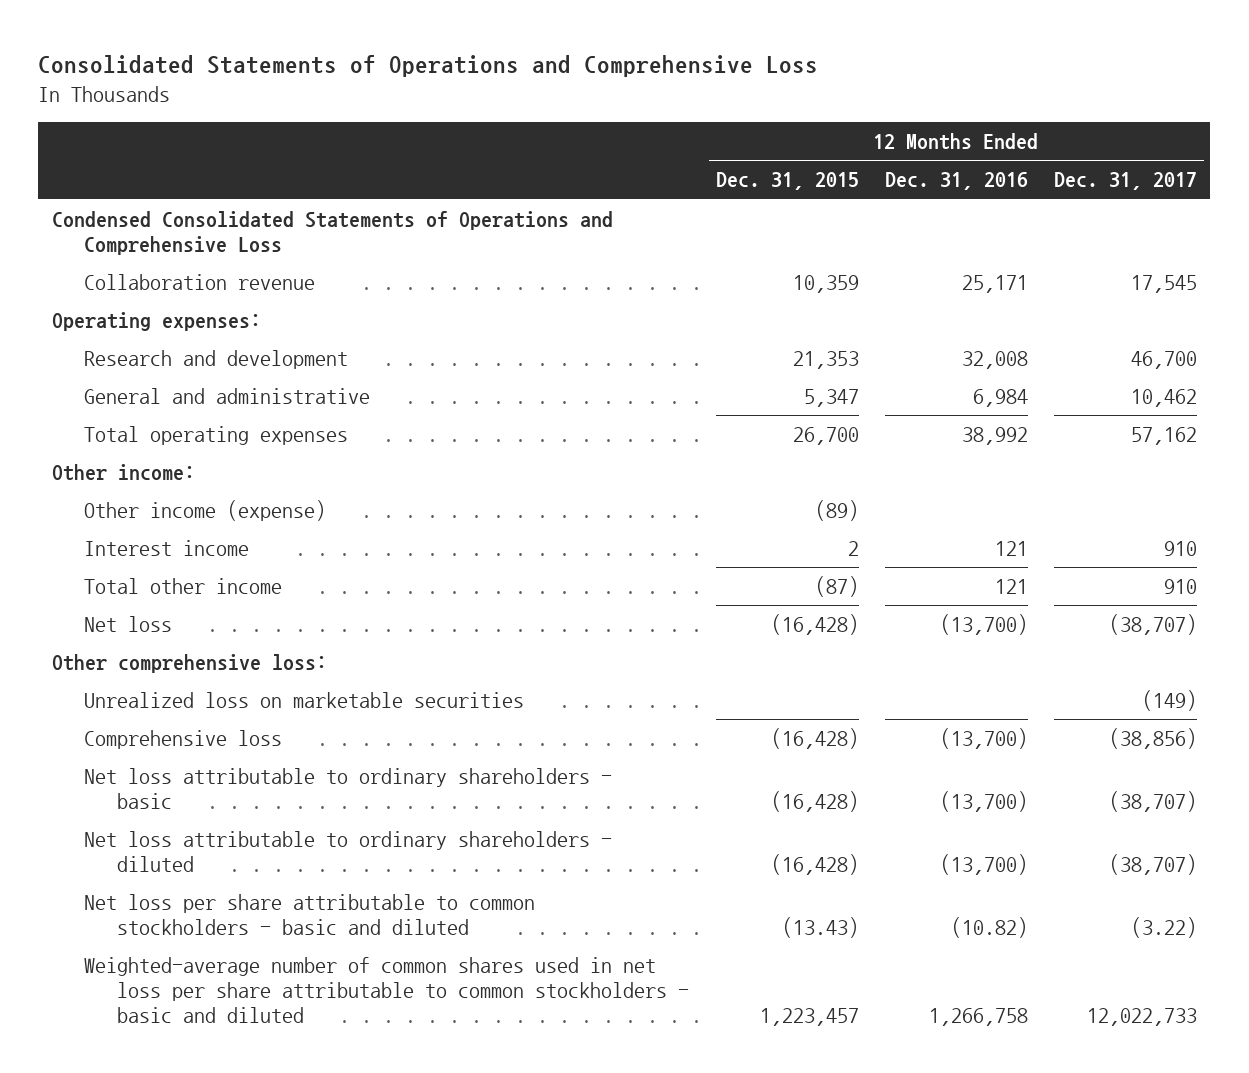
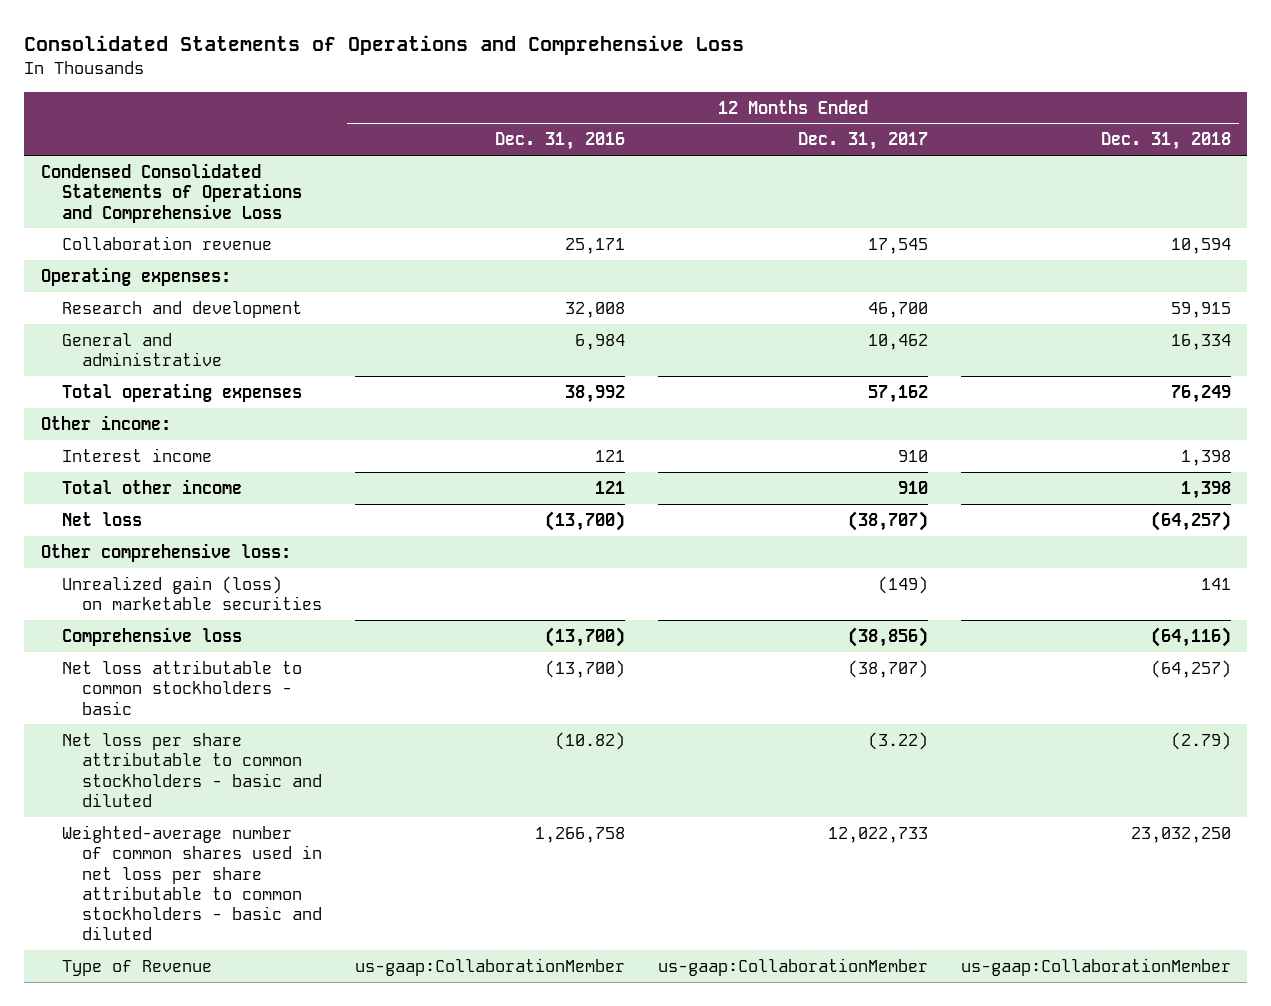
[715,172,859,191] Dec. 31, 2015 -> none
none -> [1100,132,1231,151] Dec. 31, 2018
[84,500,327,522] Other income (expense) -> none
[84,692,525,709] Unrealized loss on marketable securities -> [61,575,323,611] Unrealized gain (loss) on marketable securities
[84,831,613,873] Net loss attributable to ordinary shareholders - diluted -> none
[84,768,613,810] Net loss attributable to ordinary shareholders - basic -> [61,659,302,715] Net loss attributable to common stockholders - basic
none -> [61,959,212,976] Type of Revenue

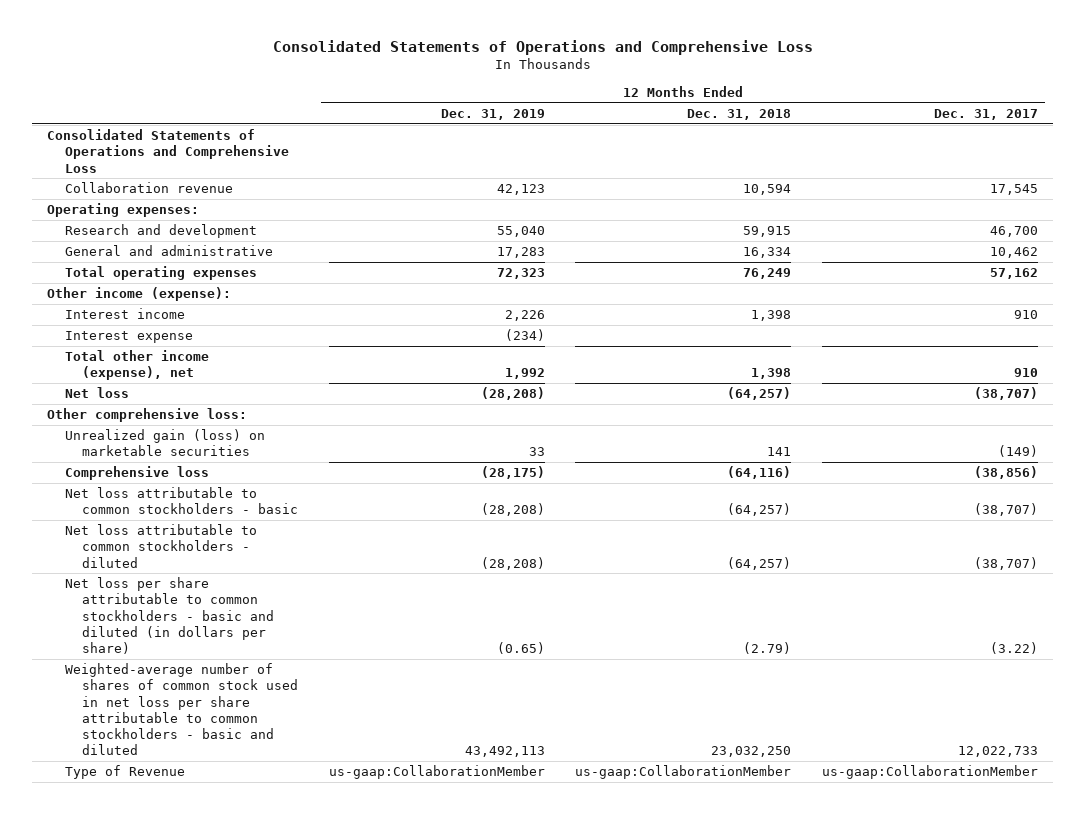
[495,132,626,151] Dec. 31, 2016 -> none
none -> [440,109,545,121] Dec. 31, 2019
[40,162,302,223] Condensed Consolidated Statements of Operations and Comprehensive Loss -> [47,129,289,173] Consolidated Statements of Operations and Comprehensive Loss
[40,414,171,430] Other income: -> [47,287,232,302] Other income (expense):
none -> [64,331,193,344] Interest expense
[61,478,242,494] Total other income -> [64,350,209,381] Total other income (expense), net
none -> [64,524,257,568] Net loss attributable to common stockholders - diluted
[61,732,323,807] Net loss per share attributable to common stockholders - basic and diluted -> [64,577,275,655] Net loss per share attributable to common stockholders - basic and diluted (in dollars per share)
[61,824,323,941] Weighted-average number of common shares used in net loss per share attributable to common stockholders - basic and diluted -> [64,663,299,756] Weighted-average number of shares of common stock used in net loss per share attributable to common stockholders - basic and diluted

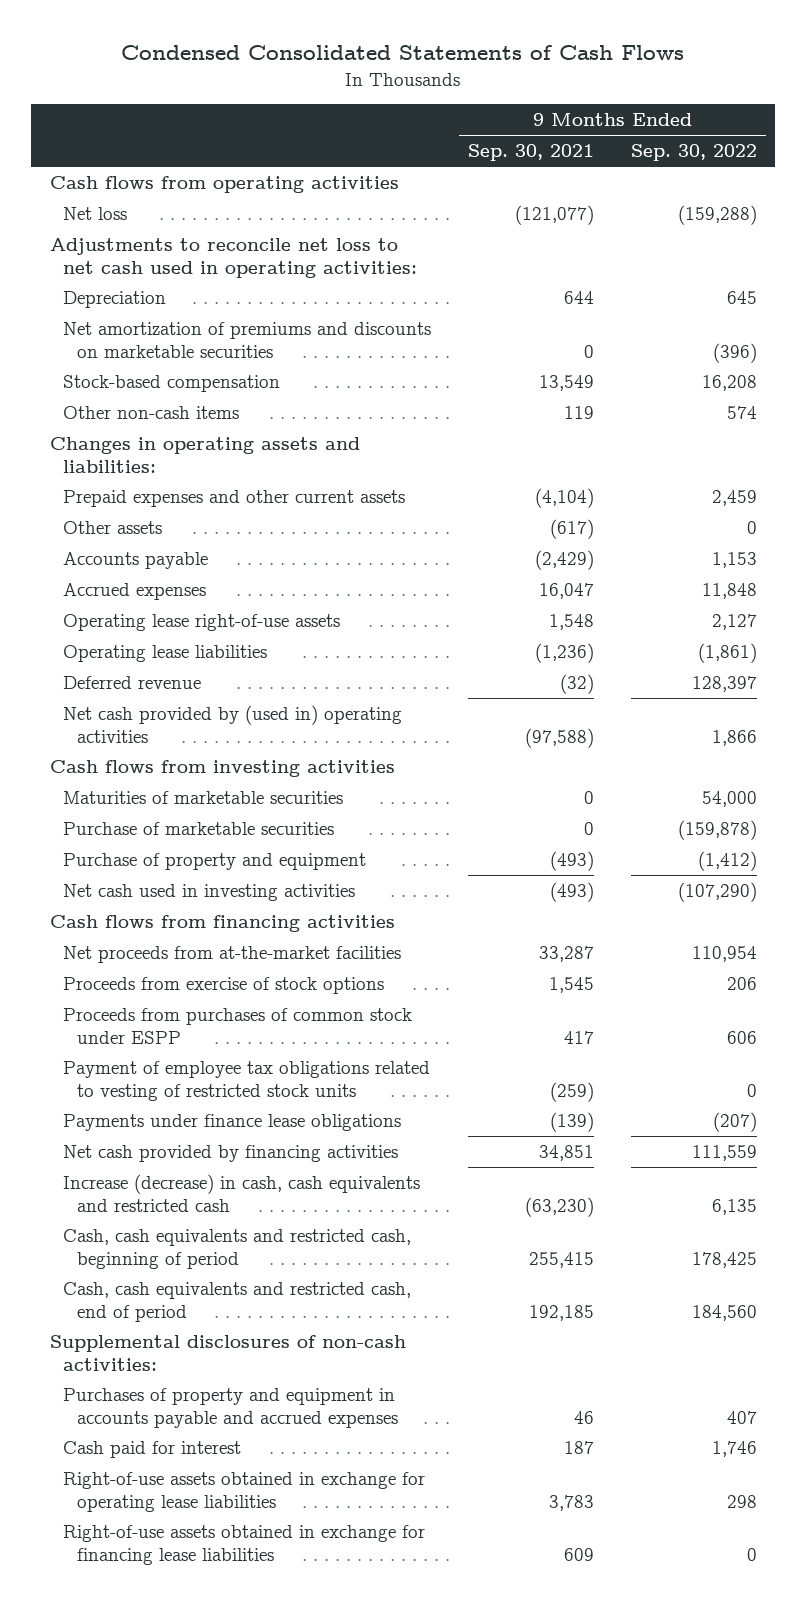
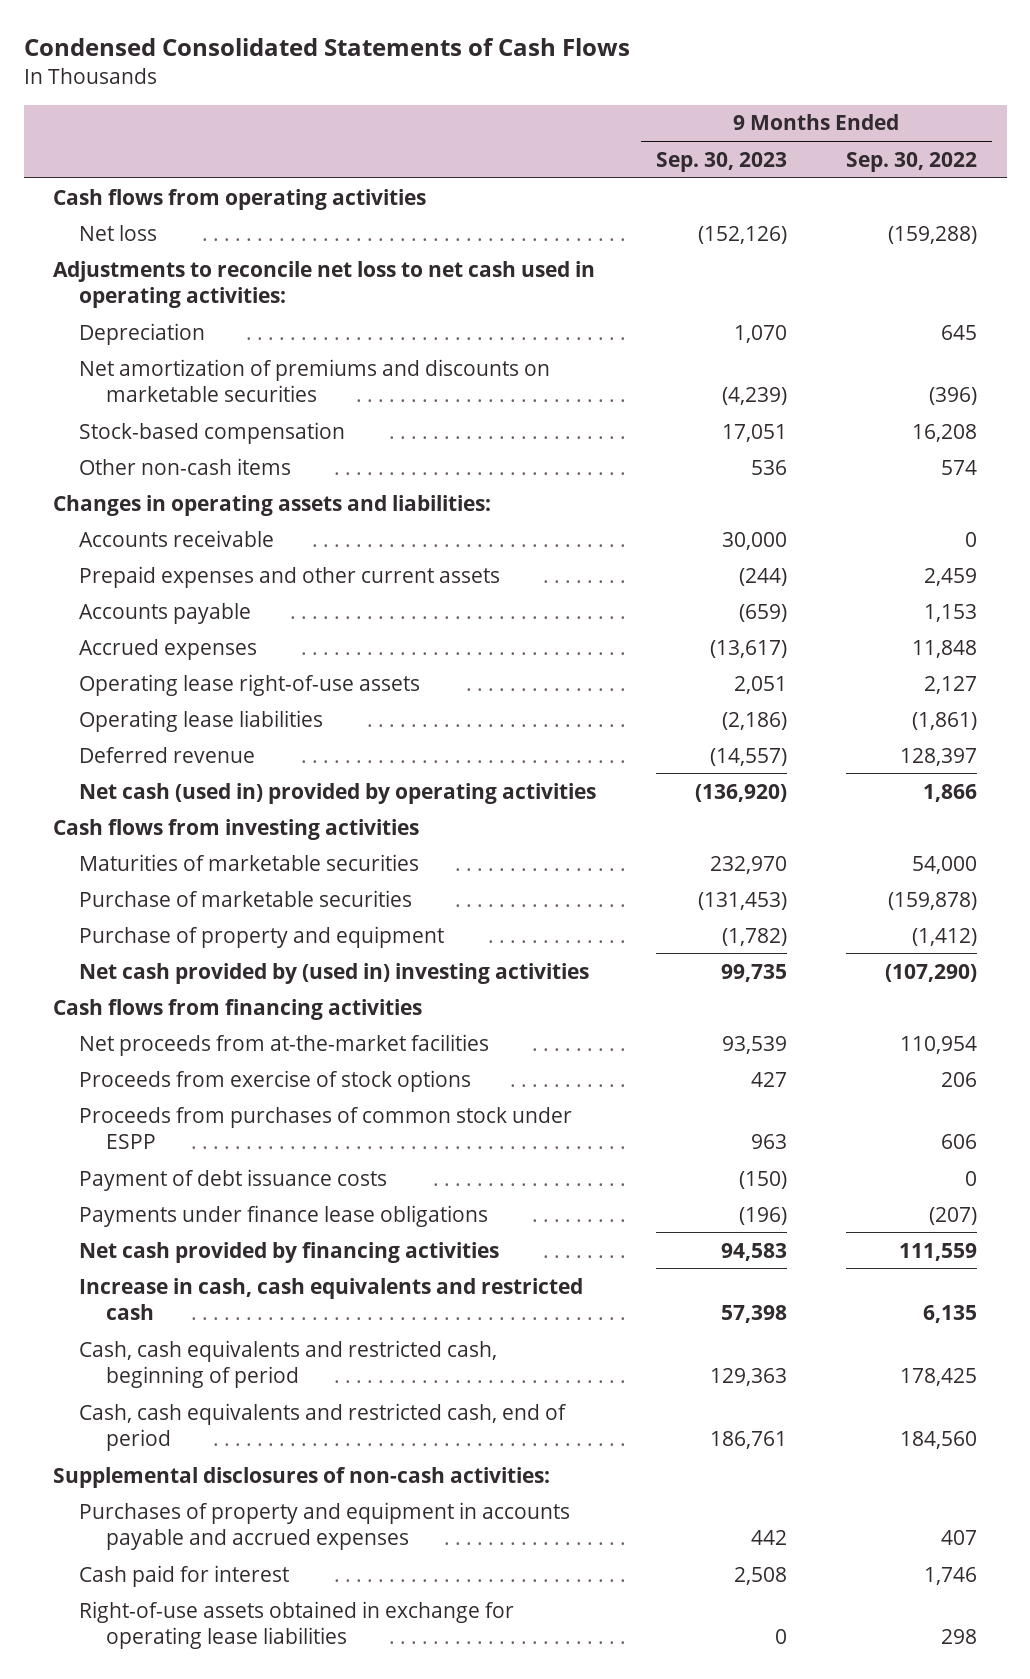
[468,144,595,162] Sep. 30, 2021 -> none
none -> [655,151,787,172] Sep. 30, 2023
none -> [79,529,275,547] Accounts receivable
[63,520,163,534] Other assets -> none
[63,704,403,743] Net cash provided by (used in) operating activities -> [79,782,597,804] Net cash (used in) provided by operating activities
[63,883,356,901] Net cash used in investing activities -> [79,962,590,984] Net cash provided by (used in) investing activities
[63,1060,431,1101] Payment of employee tax obligations related to vesting of restricted stock units -> none
none -> [79,1168,388,1191] Payment of debt issuance costs
[63,1173,421,1212] Increase (decrease) in cash, cash equivalents and restricted cash -> [79,1277,584,1321] Increase in cash, cash equivalents and restricted cash
[63,1524,426,1565] Right-of-use assets obtained in exchange for financing lease liabilities -> none

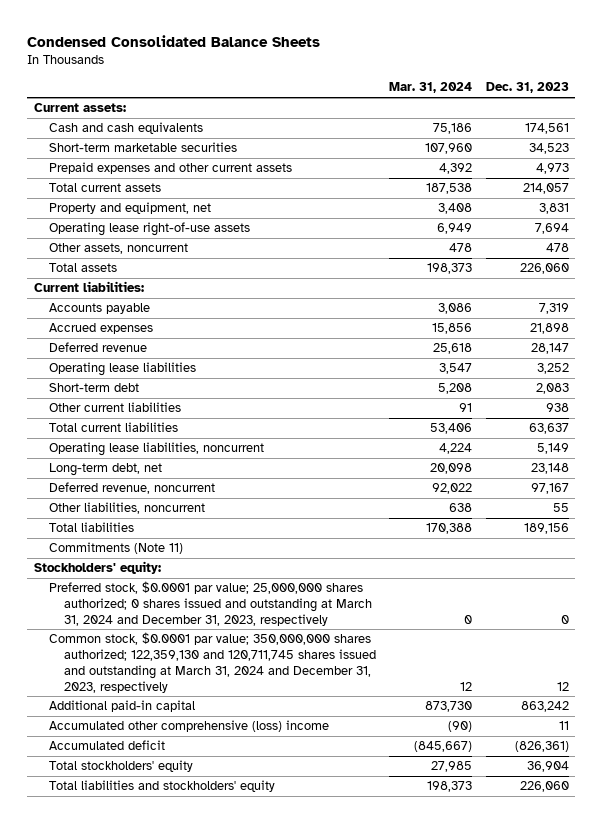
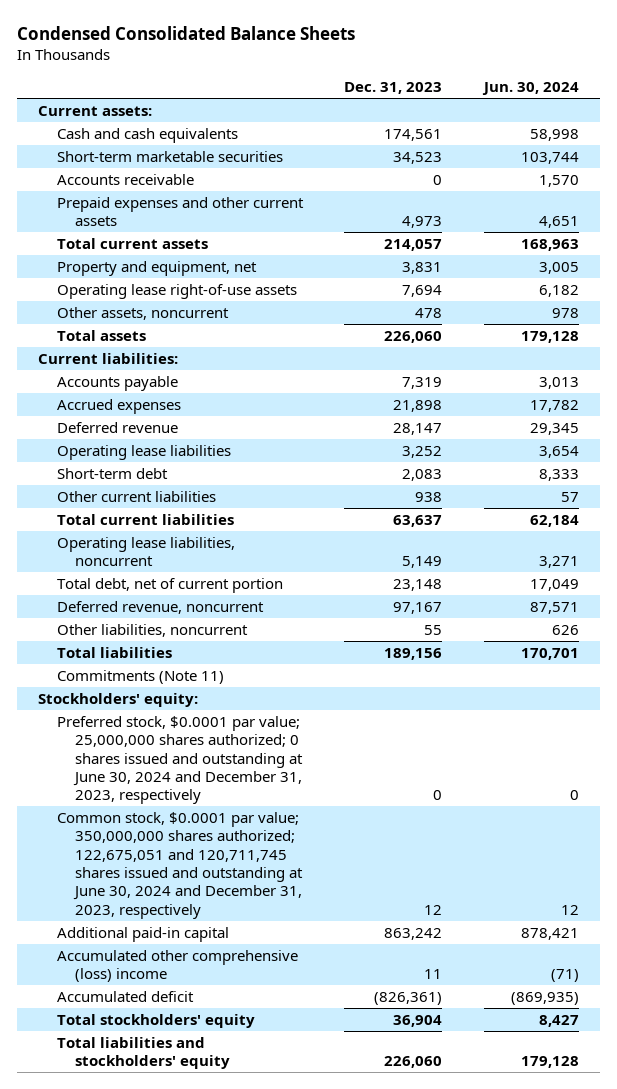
[389,82,473,94] Mar. 31, 2024 -> none
none -> [482,82,580,96] Jun. 30, 2024
none -> [56,173,194,185] Accounts receivable
[48,463,162,477] Long-term debt, net -> [56,577,283,593] Total debt, net of current portion
[48,581,373,626] Preferred stock, $0.0001 par value; 25,000,000 shares authorized; 0 shares issued and outstanding at March 31, 2024 and December 31, 2023, respectively -> [56,715,304,805] Preferred stock, $0.0001 par value; 25,000,000 shares authorized; 0 shares issued and outstanding at June 30, 2024 and December 31, 2023, respectively
[48,632,377,693] Common stock, $0.0001 par value; 350,000,000 shares authorized; 122,359,130 and 120,711,745 shares issued and outstanding at March 31, 2024 and December 31, 2023, respectively -> [56,811,304,919] Common stock, $0.0001 par value; 350,000,000 shares authorized; 122,675,051 and 120,711,745 shares issued and outstanding at June 30, 2024 and December 31, 2023, respectively

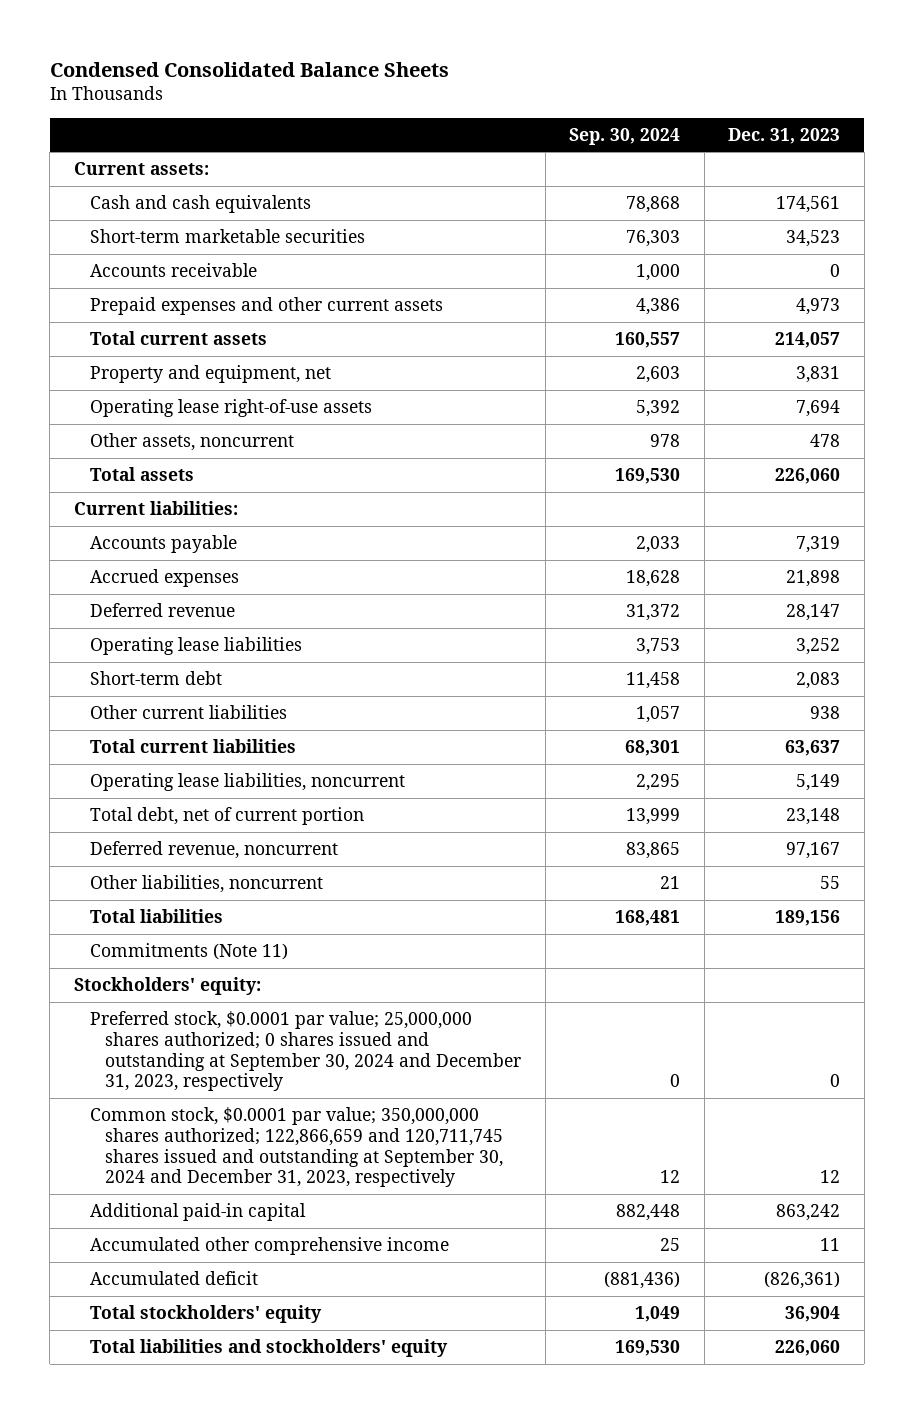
[482,82,580,96] Jun. 30, 2024 -> none
none -> [569,127,681,145] Sep. 30, 2024
[56,715,304,805] Preferred stock, $0.0001 par value; 25,000,000 shares authorized; 0 shares issued and outstanding at June 30, 2024 and December 31, 2023, respectively -> [89,1011,522,1092] Preferred stock, $0.0001 par value; 25,000,000 shares authorized; 0 shares issued and outstanding at September 30, 2024 and December 31, 2023, respectively
[56,811,304,919] Common stock, $0.0001 par value; 350,000,000 shares authorized; 122,675,051 and 120,711,745 shares issued and outstanding at June 30, 2024 and December 31, 2023, respectively -> [89,1107,504,1188] Common stock, $0.0001 par value; 350,000,000 shares authorized; 122,866,659 and 120,711,745 shares issued and outstanding at September 30, 2024 and December 31, 2023, respectively
[56,949,298,983] Accumulated other comprehensive (loss) income -> [89,1237,449,1256] Accumulated other comprehensive income

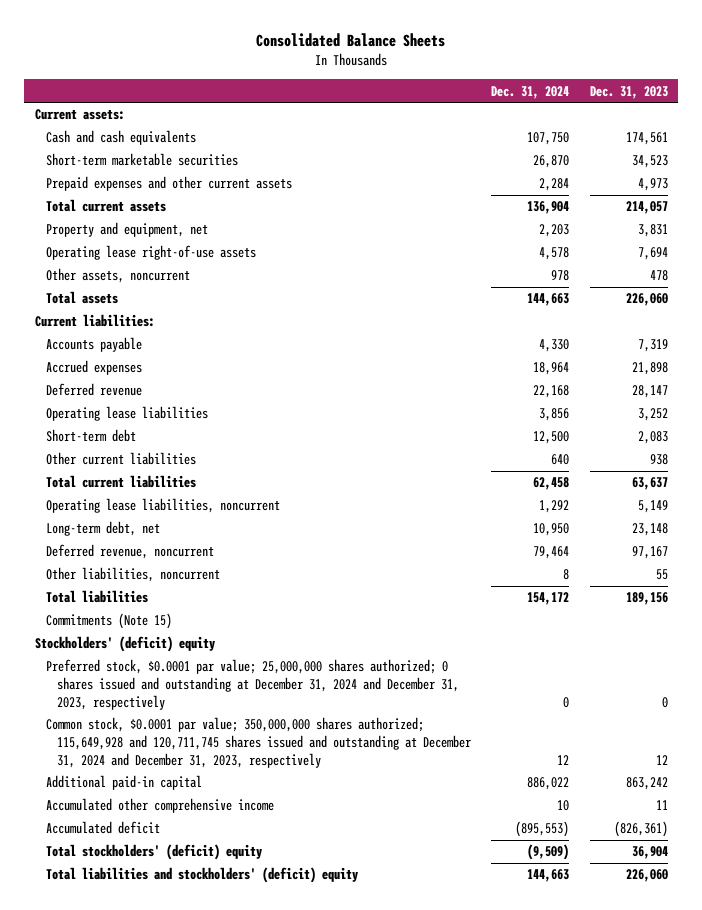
[49,62,449,78] Condensed Consolidated Balance Sheets -> [256,33,446,48] Consolidated Balance Sheets
[569,127,681,145] Sep. 30, 2024 -> none
none -> [491,85,570,99] Dec. 31, 2024
[89,263,257,278] Accounts receivable -> none
[89,807,364,826] Total debt, net of current portion -> [45,521,160,537] Long-term debt, net
[89,943,288,961] Commitments (Note 11) -> [45,613,172,630] Commitments (Note 15)
[73,977,261,996] Stockholders' equity: -> [34,636,215,653] Stockholders' (deficit) equity
[89,1011,522,1092] Preferred stock, $0.0001 par value; 25,000,000 shares authorized; 0 shares issued and outstanding at September 30, 2024 and December 31, 2023, respectively -> [45,659,459,710] Preferred stock, $0.0001 par value; 25,000,000 shares authorized; 0 shares issued and outstanding at December 31, 2024 and December 31, 2023, respectively
[89,1107,504,1188] Common stock, $0.0001 par value; 350,000,000 shares authorized; 122,866,659 and 120,711,745 shares issued and outstanding at September 30, 2024 and December 31, 2023, respectively -> [45,717,471,768] Common stock, $0.0001 par value; 350,000,000 shares authorized; 115,649,928 and 120,711,745 shares issued and outstanding at December 31, 2024 and December 31, 2023, respectively
[89,1305,322,1324] Total stockholders' equity -> [45,844,262,861] Total stockholders' (deficit) equity
[89,1339,448,1358] Total liabilities and stockholders' equity -> [45,867,358,884] Total liabilities and stockholders' (deficit) equity

